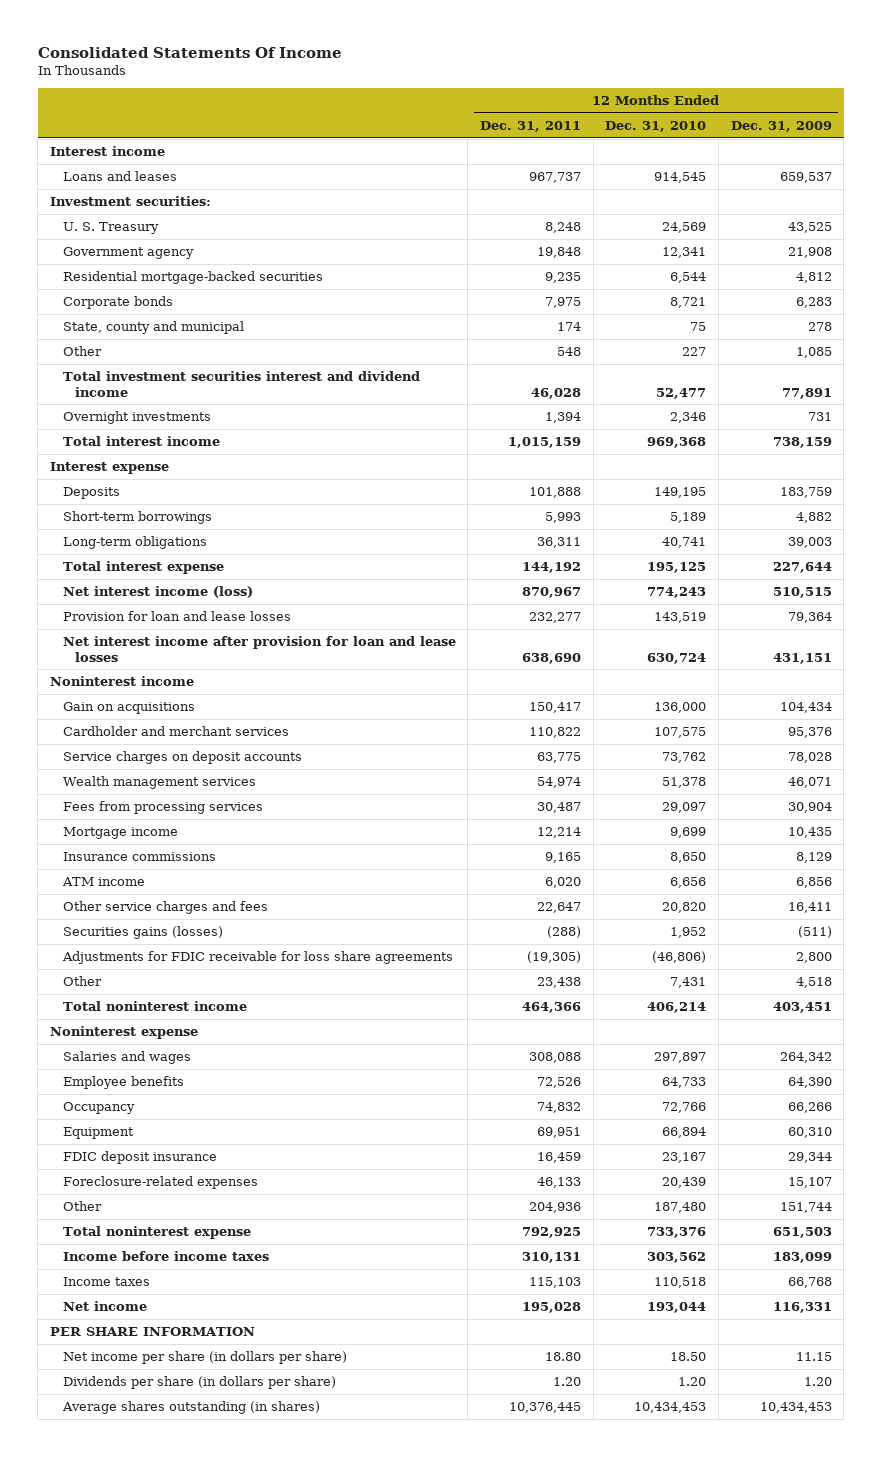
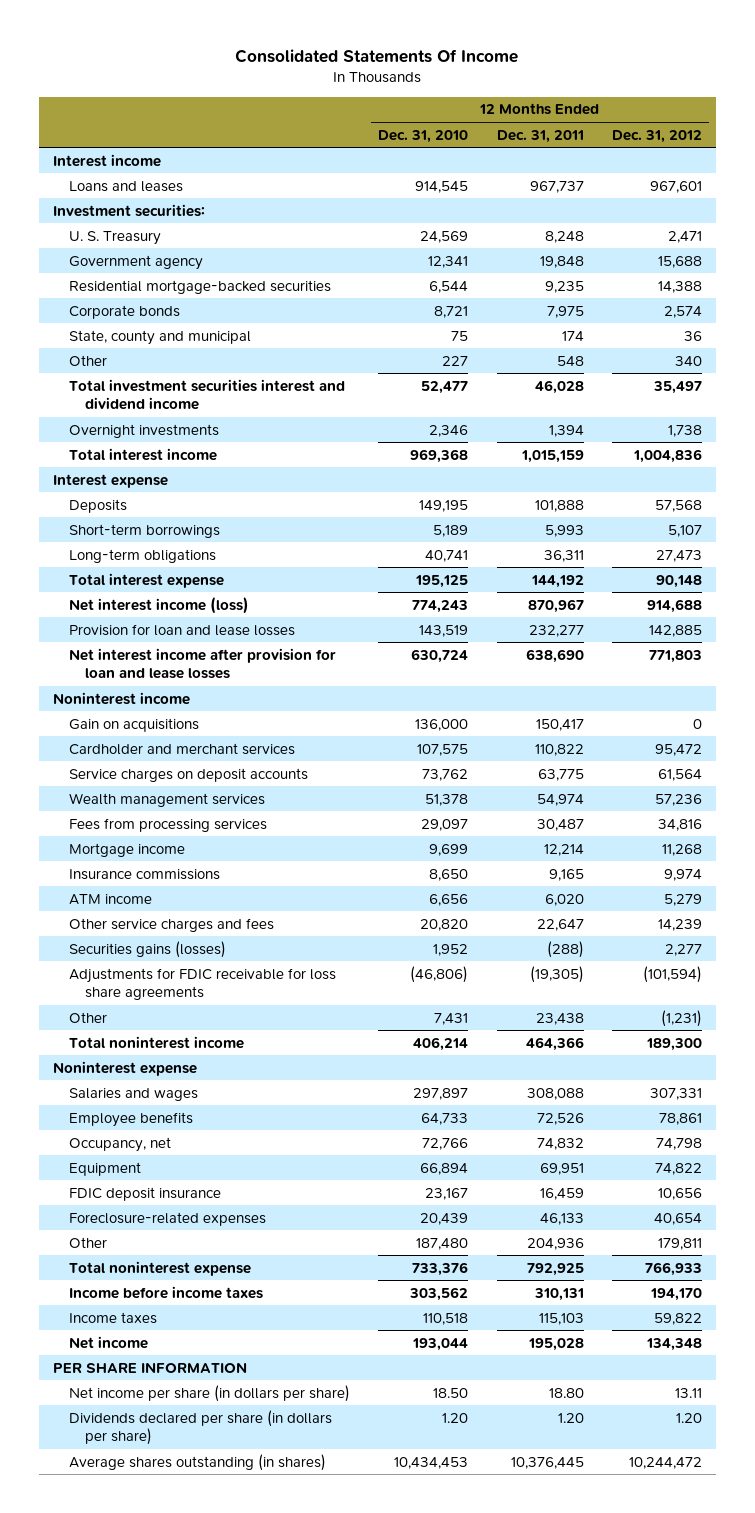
[730,121,832,133] Dec. 31, 2009 -> none
none -> [611,129,702,143] Dec. 31, 2012
[62,1102,135,1115] Occupancy -> [69,1136,172,1152] Occupancy, net
[62,1376,336,1390] Dividends per share (in dollars per share) -> [69,1409,333,1446] Dividends declared per share (in dollars per share)

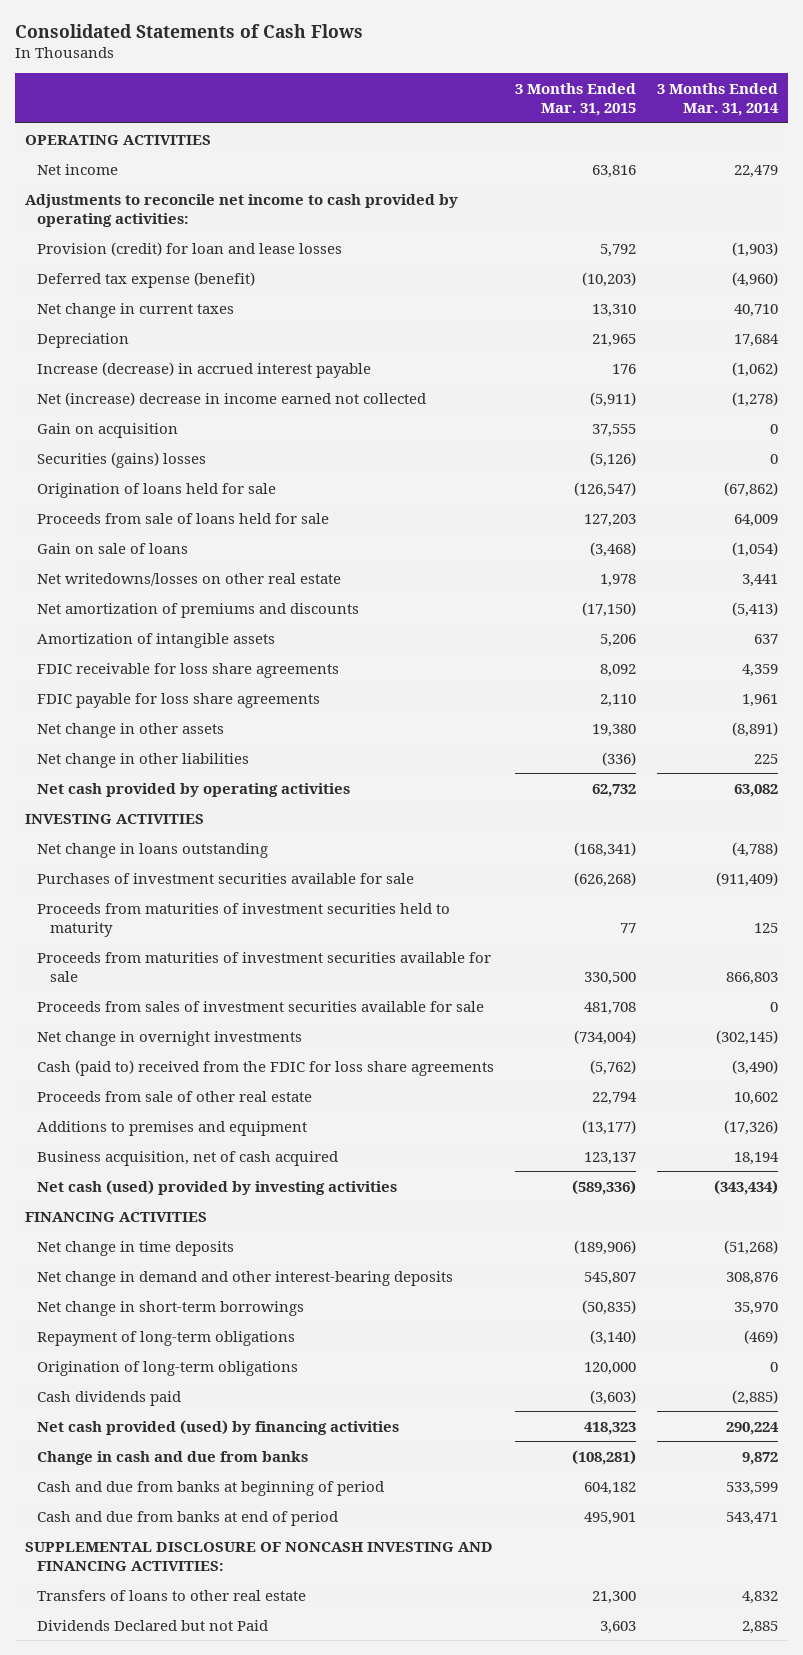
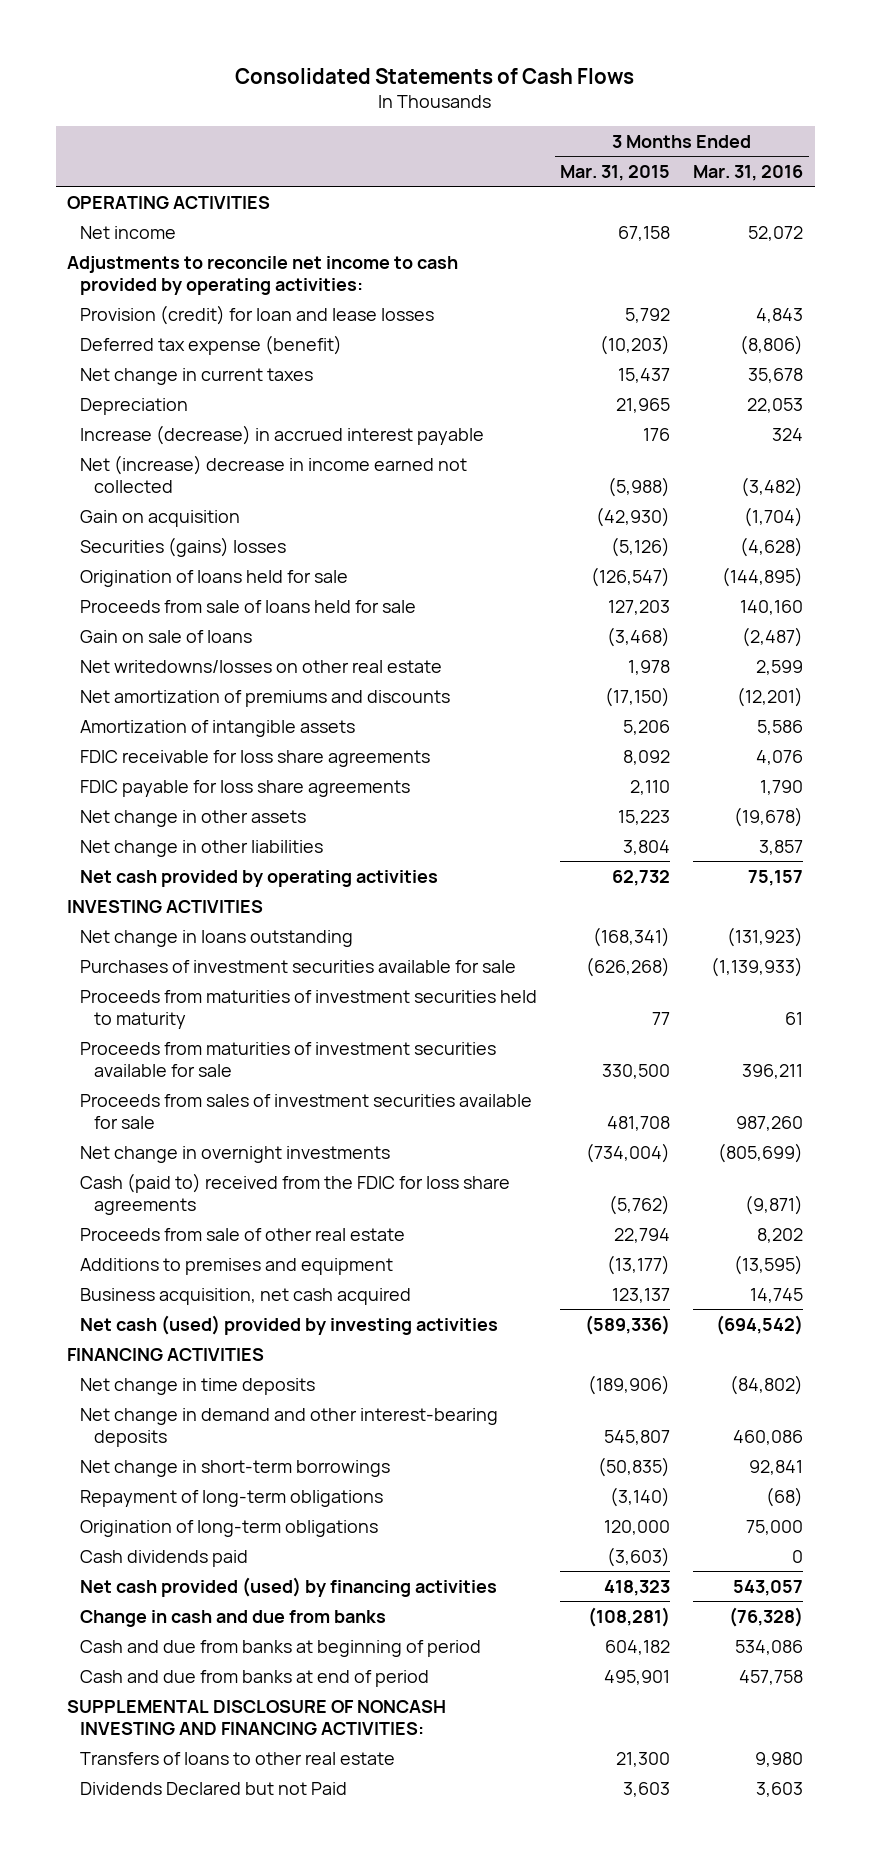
[656,82,779,116] 3 Months Ended Mar. 31, 2014 -> none
none -> [693,164,804,181] Mar. 31, 2016
[592,164,637,178] 63,816 -> [618,225,671,241] 67,158
[592,303,637,317] 13,310 -> [618,367,671,383] 15,437
[590,391,637,407] (5,911) -> [608,476,671,497] (5,988)
[592,423,637,437] 37,555 -> [596,506,671,527] (42,930)
[592,723,637,737] 19,380 -> [618,809,671,825] 15,223
[602,751,637,766] (336) -> [623,839,671,855] 3,804
[37,1150,339,1166] Business acquisition, net of cash acquired -> [80,1287,412,1305] Business acquisition, net cash acquired

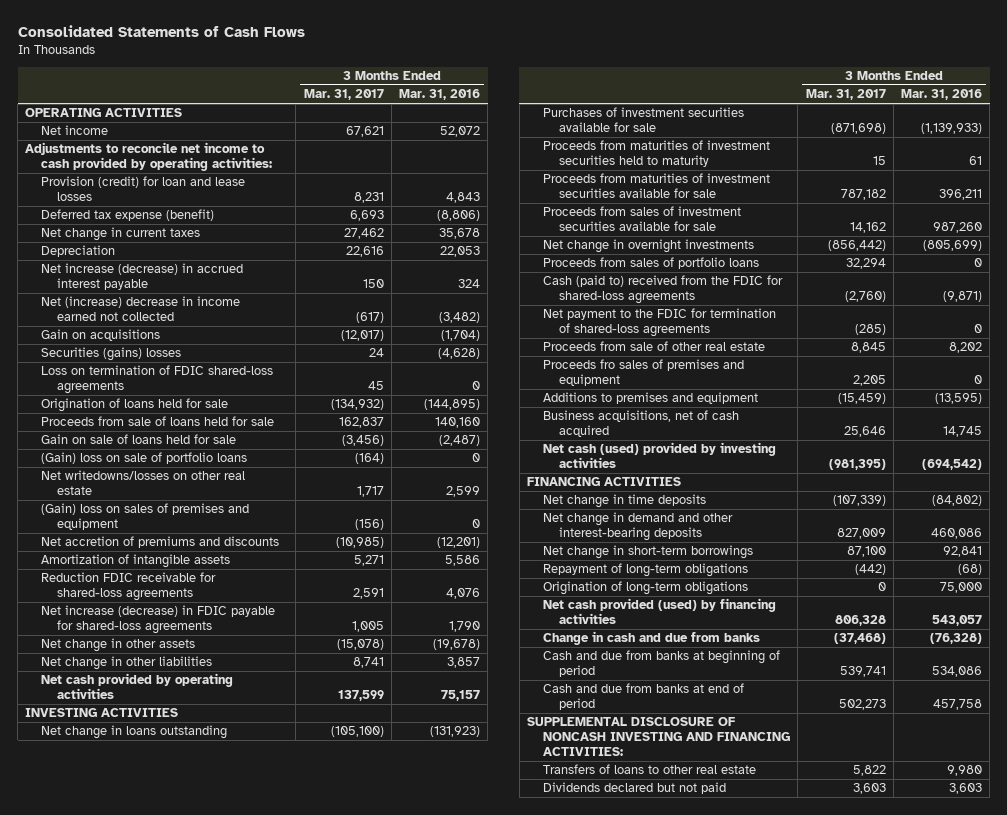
[560,164,671,181] Mar. 31, 2015 -> none
none -> [303,89,384,101] Mar. 31, 2017
[80,424,485,445] Increase (decrease) in accrued interest payable -> [41,263,244,291] Net increase (decrease) in accrued interest payable
[80,509,241,527] Gain on acquisition -> [41,329,161,342] Gain on acquisitions
none -> [41,365,274,395] Loss on termination of FDIC shared-loss agreements
[80,629,253,643] Gain on sale of loans -> [41,434,237,445] Gain on sale of loans held for sale
none -> [41,452,248,465] (Gain) loss on sale of portfolio loans
none -> [41,503,250,531] (Gain) loss on sales of premises and equipment
[80,689,451,707] Net amortization of premiums and discounts -> [41,536,280,549] Net accretion of premiums and discounts
[80,749,431,767] FDIC receivable for loss share agreements -> [41,572,217,602] Reduction FDIC receivable for shared-loss agreements
[80,779,411,797] FDIC payable for loss share agreements -> [41,605,276,635] Net increase (decrease) in FDIC payable for shared-loss agreements
none -> [543,257,760,270] Proceeds from sales of portfolio loans
[80,1172,511,1215] Cash (paid to) received from the FDIC for loss share agreements -> [543,275,784,305] Cash (paid to) received from the FDIC for shared-loss agreements
none -> [543,308,777,338] Net payment to the FDIC for termination of shared-loss agreements
none -> [543,359,745,387] Proceeds fro sales of premises and equipment
[80,1287,412,1305] Business acquisition, net cash acquired -> [543,410,740,438] Business acquisitions, net of cash acquired
[80,1549,249,1567] Cash dividends paid -> none
[80,1781,348,1795] Dividends Declared but not Paid -> [543,782,727,795] Dividends declared but not paid

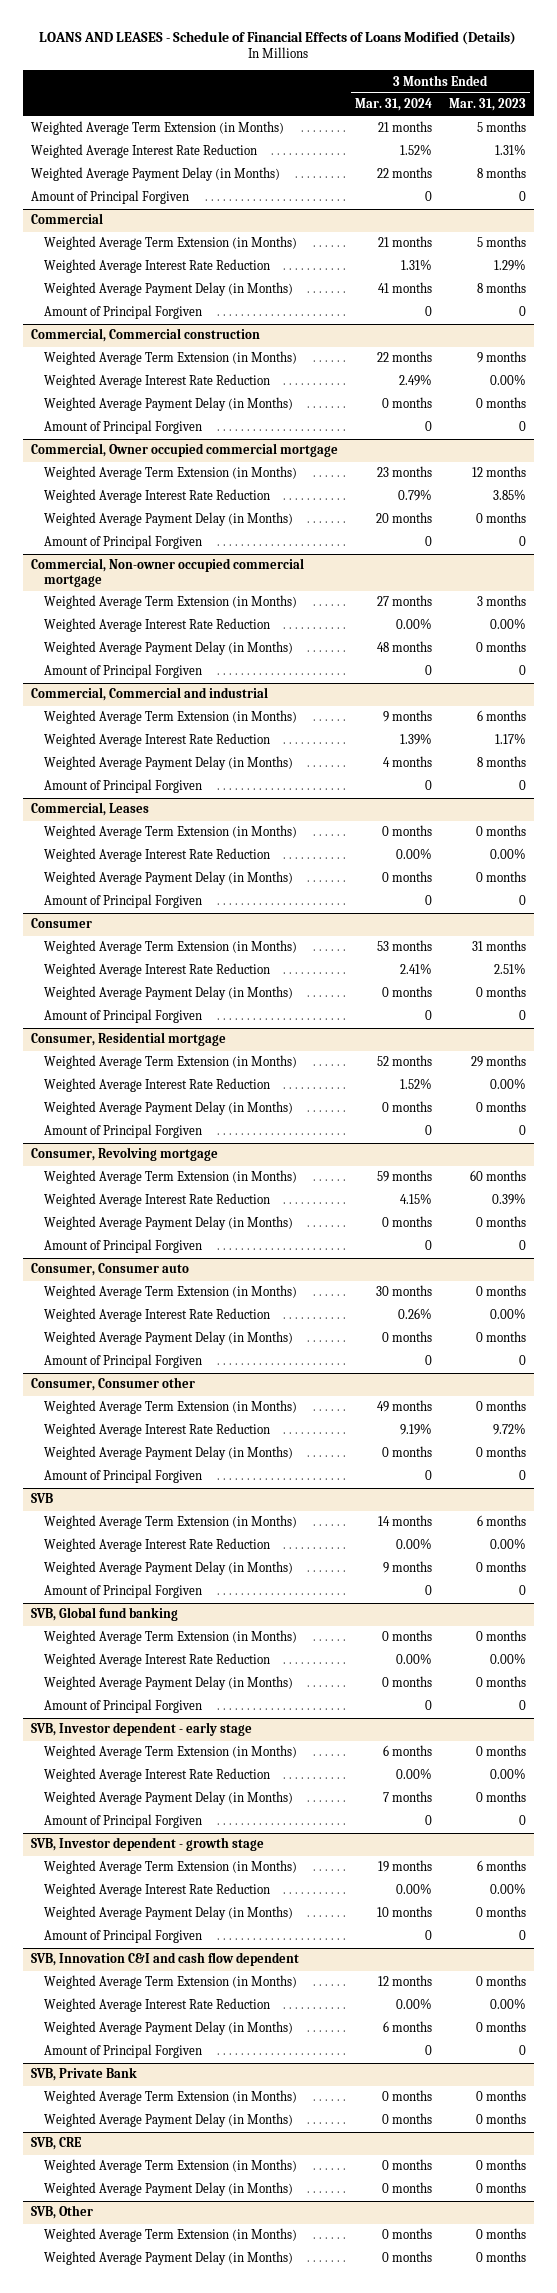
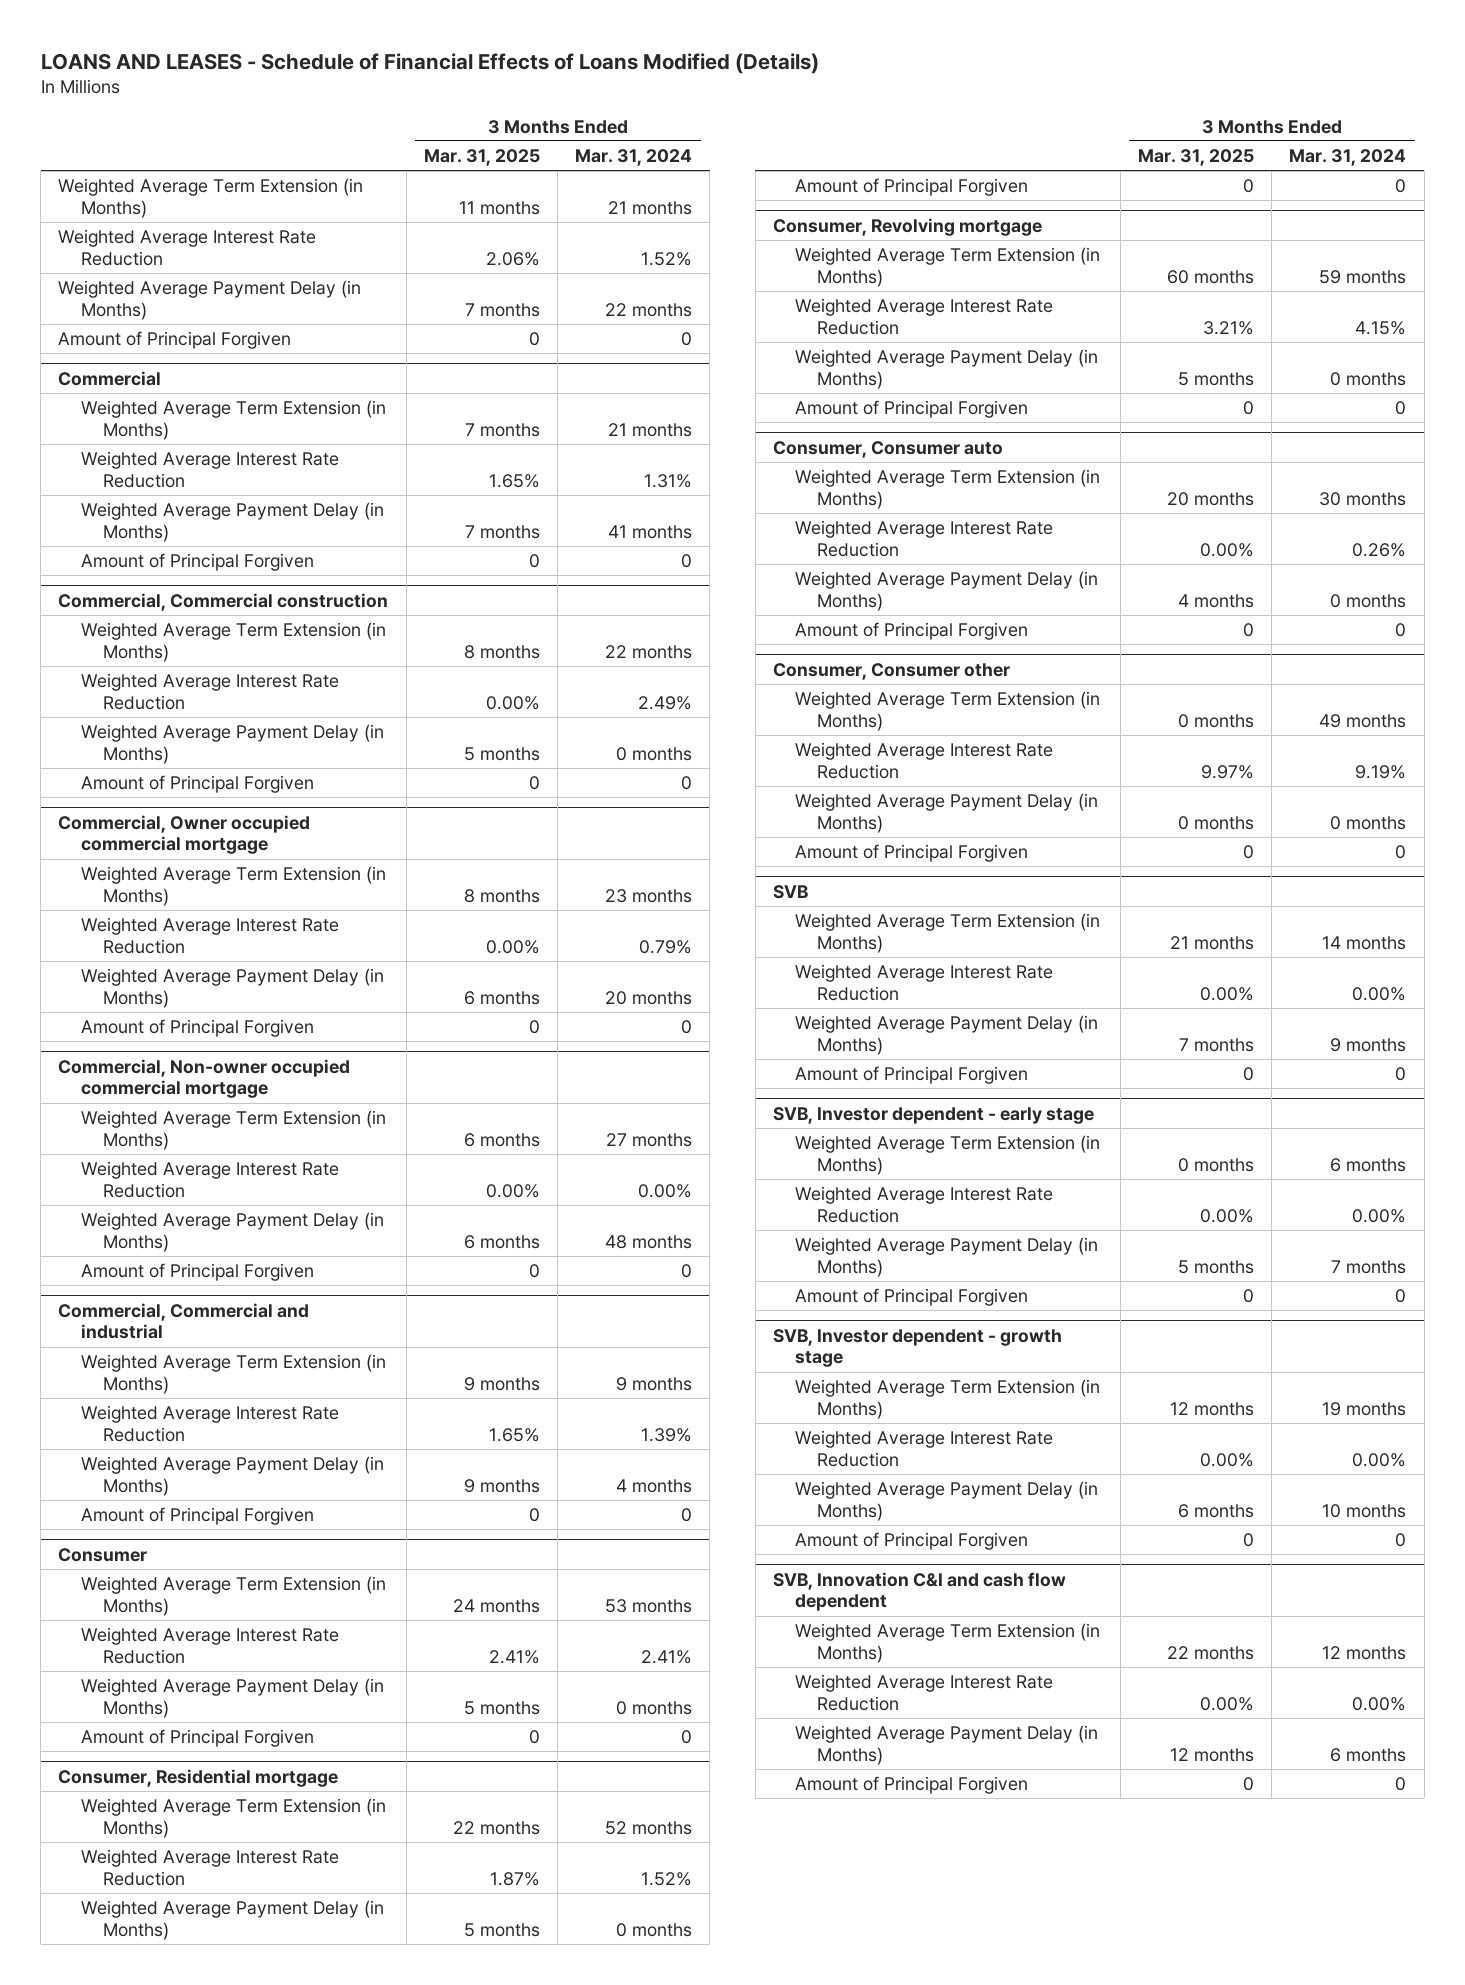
[448,98,526,112] Mar. 31, 2023 -> none
none -> [423,148,540,166] Mar. 31, 2025
[30,802,149,817] Commercial, Leases -> none
[44,825,298,840] Weighted Average Term Extension (in Months) -> none
[44,848,271,863] Weighted Average Interest Rate Reduction -> none
[44,871,294,886] Weighted Average Payment Delay (in Months) -> none
[44,894,203,909] Amount of Principal Forgiven -> none
[30,1607,178,1622] SVB, Global fund banking -> none
[44,1630,298,1645] Weighted Average Term Extension (in Months) -> none
[44,1653,271,1668] Weighted Average Interest Rate Reduction -> none
[44,1676,294,1691] Weighted Average Payment Delay (in Months) -> none
[44,1699,203,1714] Amount of Principal Forgiven -> none
[30,2067,137,2082] SVB, Private Bank -> none
[44,2090,298,2105] Weighted Average Term Extension (in Months) -> none
[44,2113,294,2128] Weighted Average Payment Delay (in Months) -> none
[30,2137,81,2151] SVB, CRE -> none
[44,2159,298,2174] Weighted Average Term Extension (in Months) -> none
[44,2182,294,2197] Weighted Average Payment Delay (in Months) -> none
[30,2205,93,2220] SVB, Other -> none
[44,2228,298,2243] Weighted Average Term Extension (in Months) -> none
[44,2251,294,2266] Weighted Average Payment Delay (in Months) -> none

